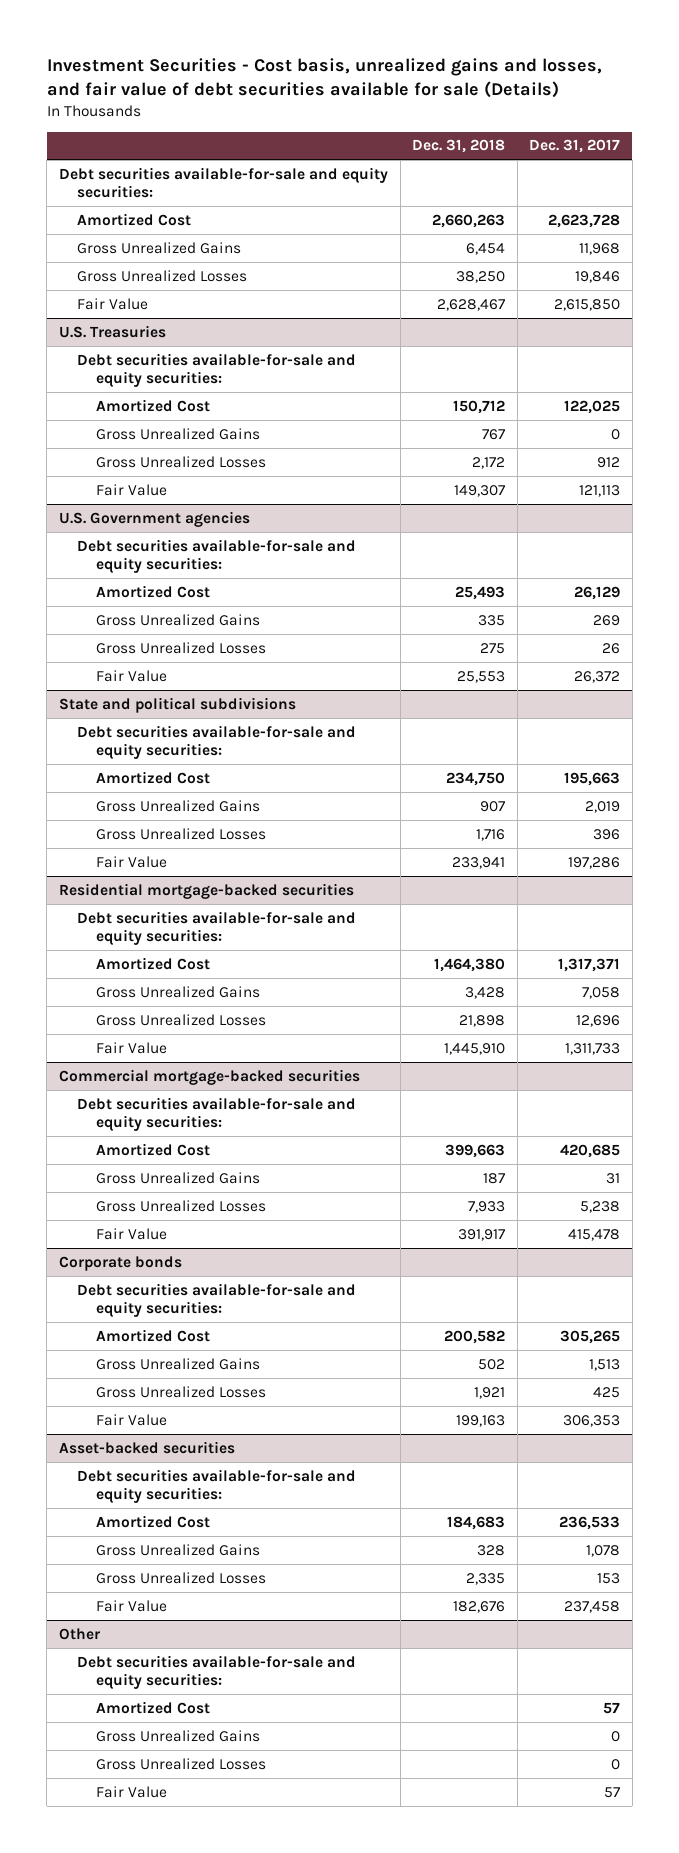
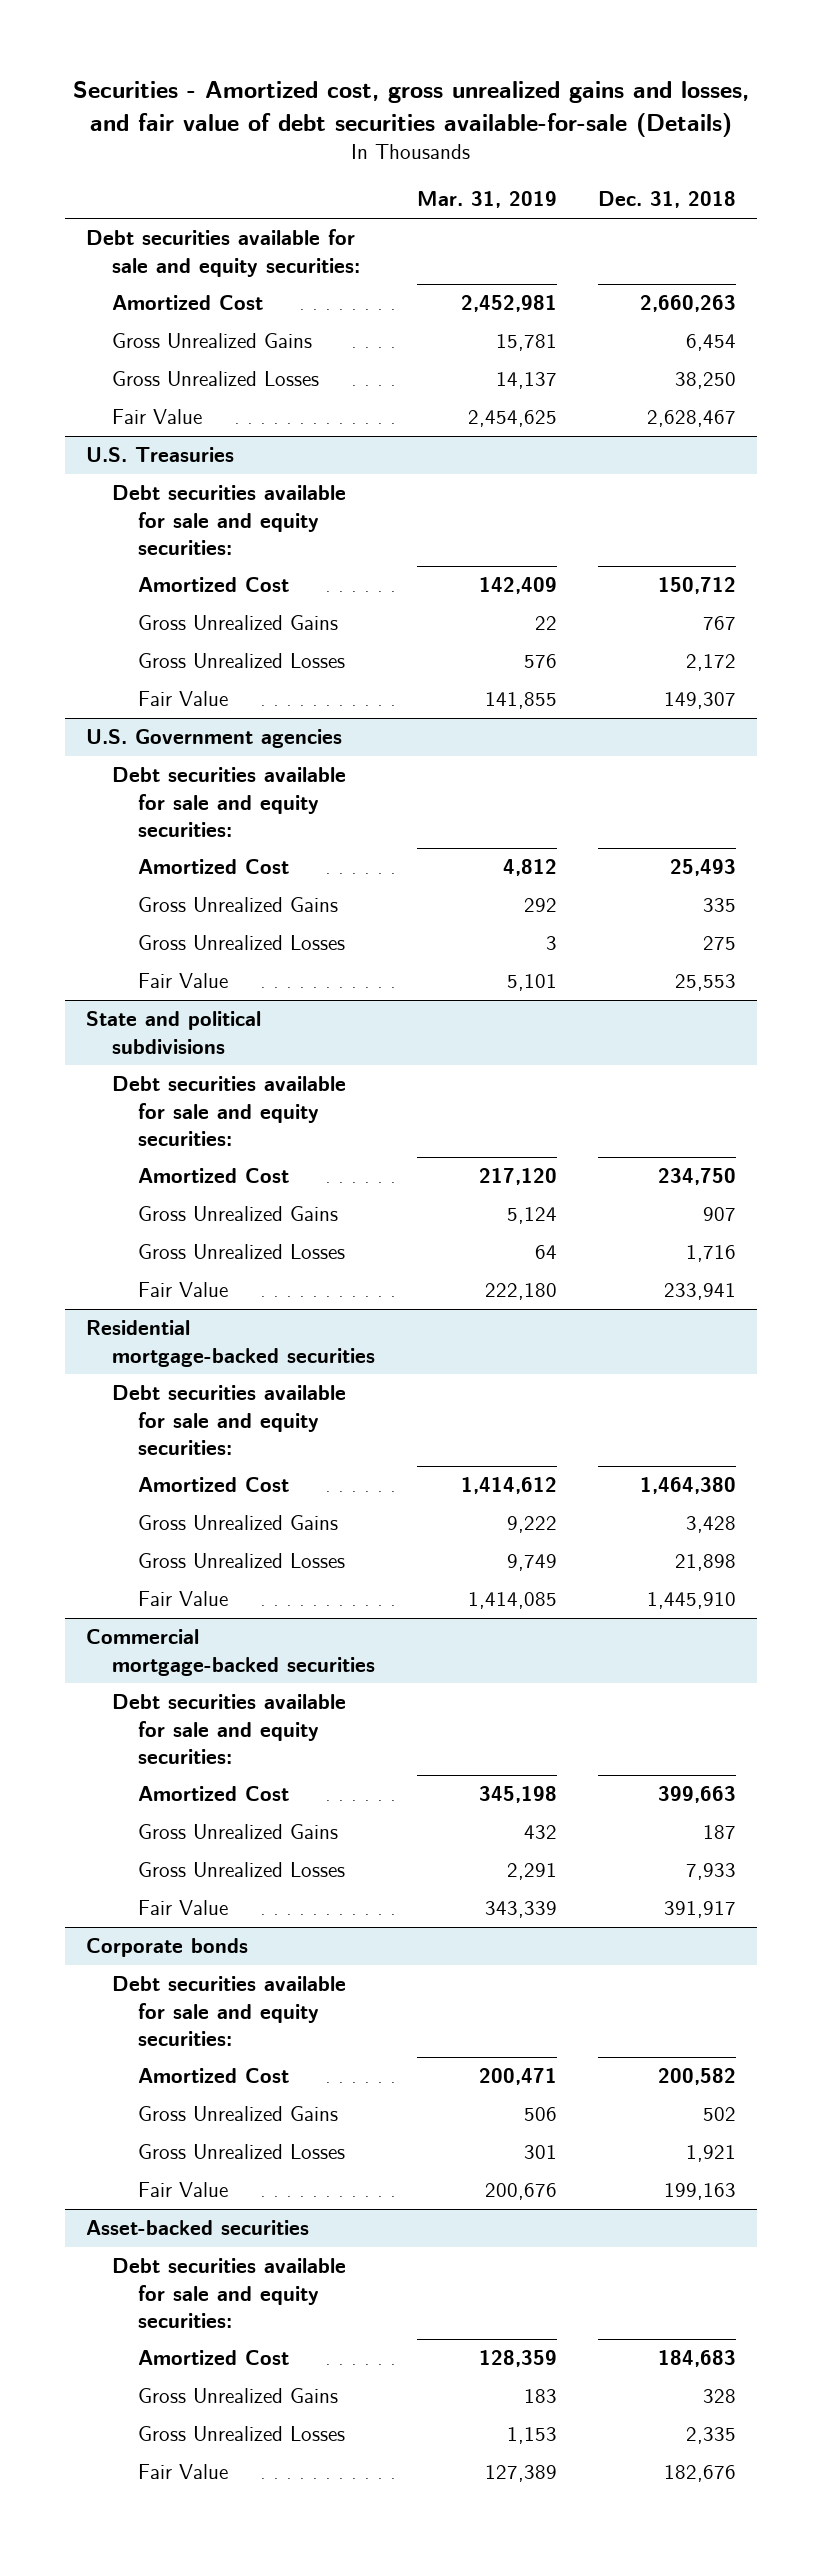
[46,57,602,99] Investment Securities - Cost basis, unrealized gains and losses, and fair value of debt securities available for sale (Details) -> [73,81,750,137] Securities - Amortized cost, gross unrealized gains and losses, and fair value of debt securities available-for-sale (Details)
[529,139,621,154] Dec. 31, 2017 -> none
none -> [416,191,557,209] Mar. 31, 2019
[58,166,388,198] Debt securities available-for-sale and equity securities: -> [86,229,361,277] Debt securities available for sale and equity securities:
[77,352,357,387] Debt securities available-for-sale and equity securities: -> [112,485,347,555] Debt securities available for sale and equity securities:
[77,538,357,573] Debt securities available-for-sale and equity securities: -> [112,767,347,837] Debt securities available for sale and equity securities:
[77,724,357,759] Debt securities available-for-sale and equity securities: -> [112,1076,347,1146] Debt securities available for sale and equity securities:
[77,910,357,945] Debt securities available-for-sale and equity securities: -> [112,1385,347,1455] Debt securities available for sale and equity securities:
[77,1096,357,1131] Debt securities available-for-sale and equity securities: -> [112,1694,347,1764] Debt securities available for sale and equity securities:
[77,1282,357,1317] Debt securities available-for-sale and equity securities: -> [112,1976,347,2046] Debt securities available for sale and equity securities:
[77,1468,357,1503] Debt securities available-for-sale and equity securities: -> [112,2258,347,2328] Debt securities available for sale and equity securities:
[58,1627,100,1640] Other -> none
[77,1654,357,1689] Debt securities available-for-sale and equity securities: -> none
[95,1700,210,1714] Amortized Cost -> none
[95,1729,260,1742] Gross Unrealized Gains -> none
[95,1757,266,1770] Gross Unrealized Losses -> none
[95,1785,167,1798] Fair Value -> none

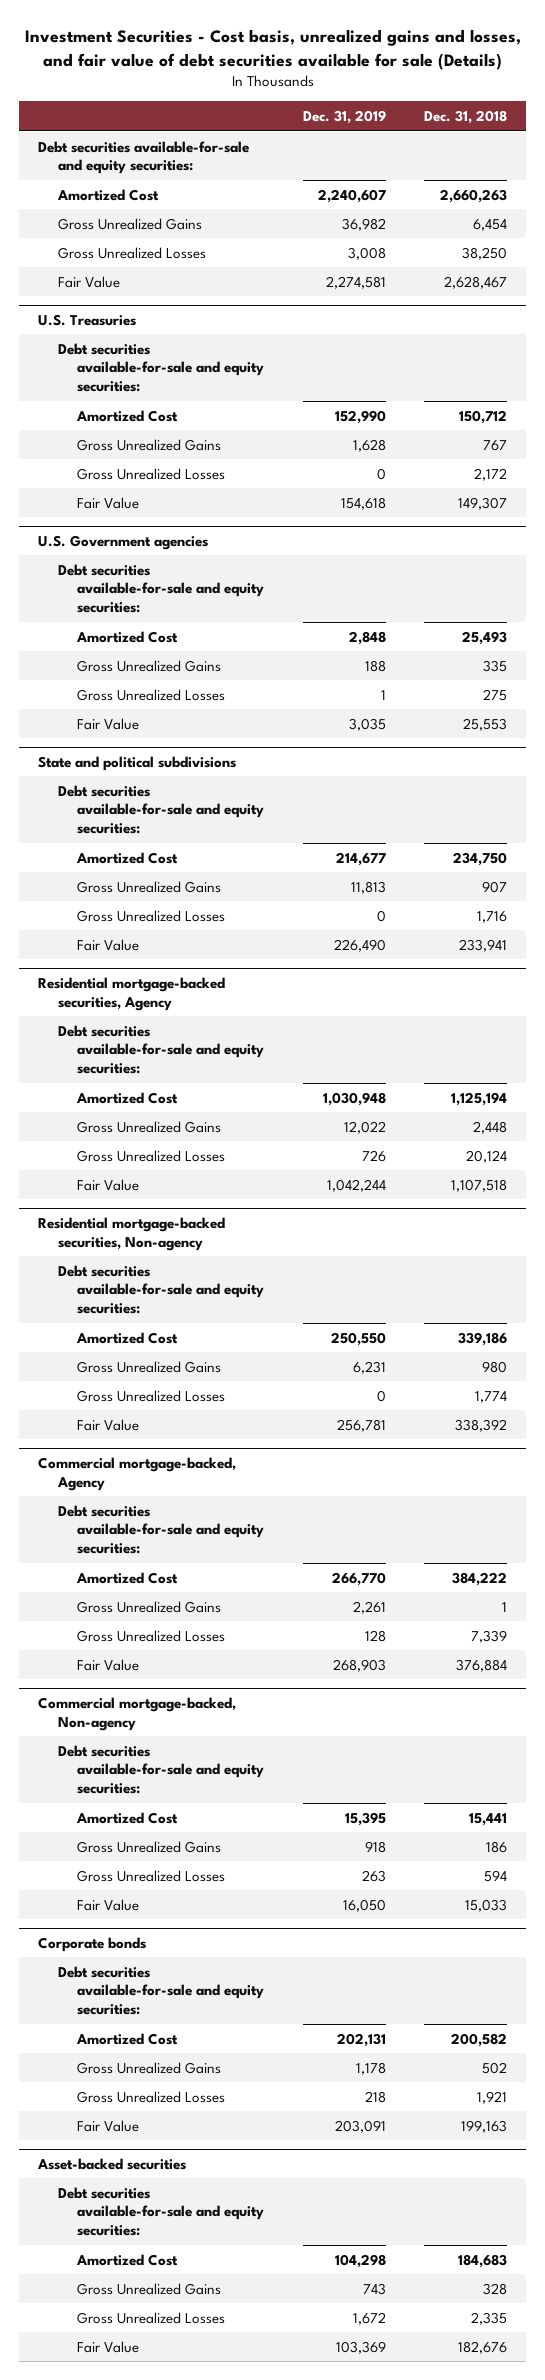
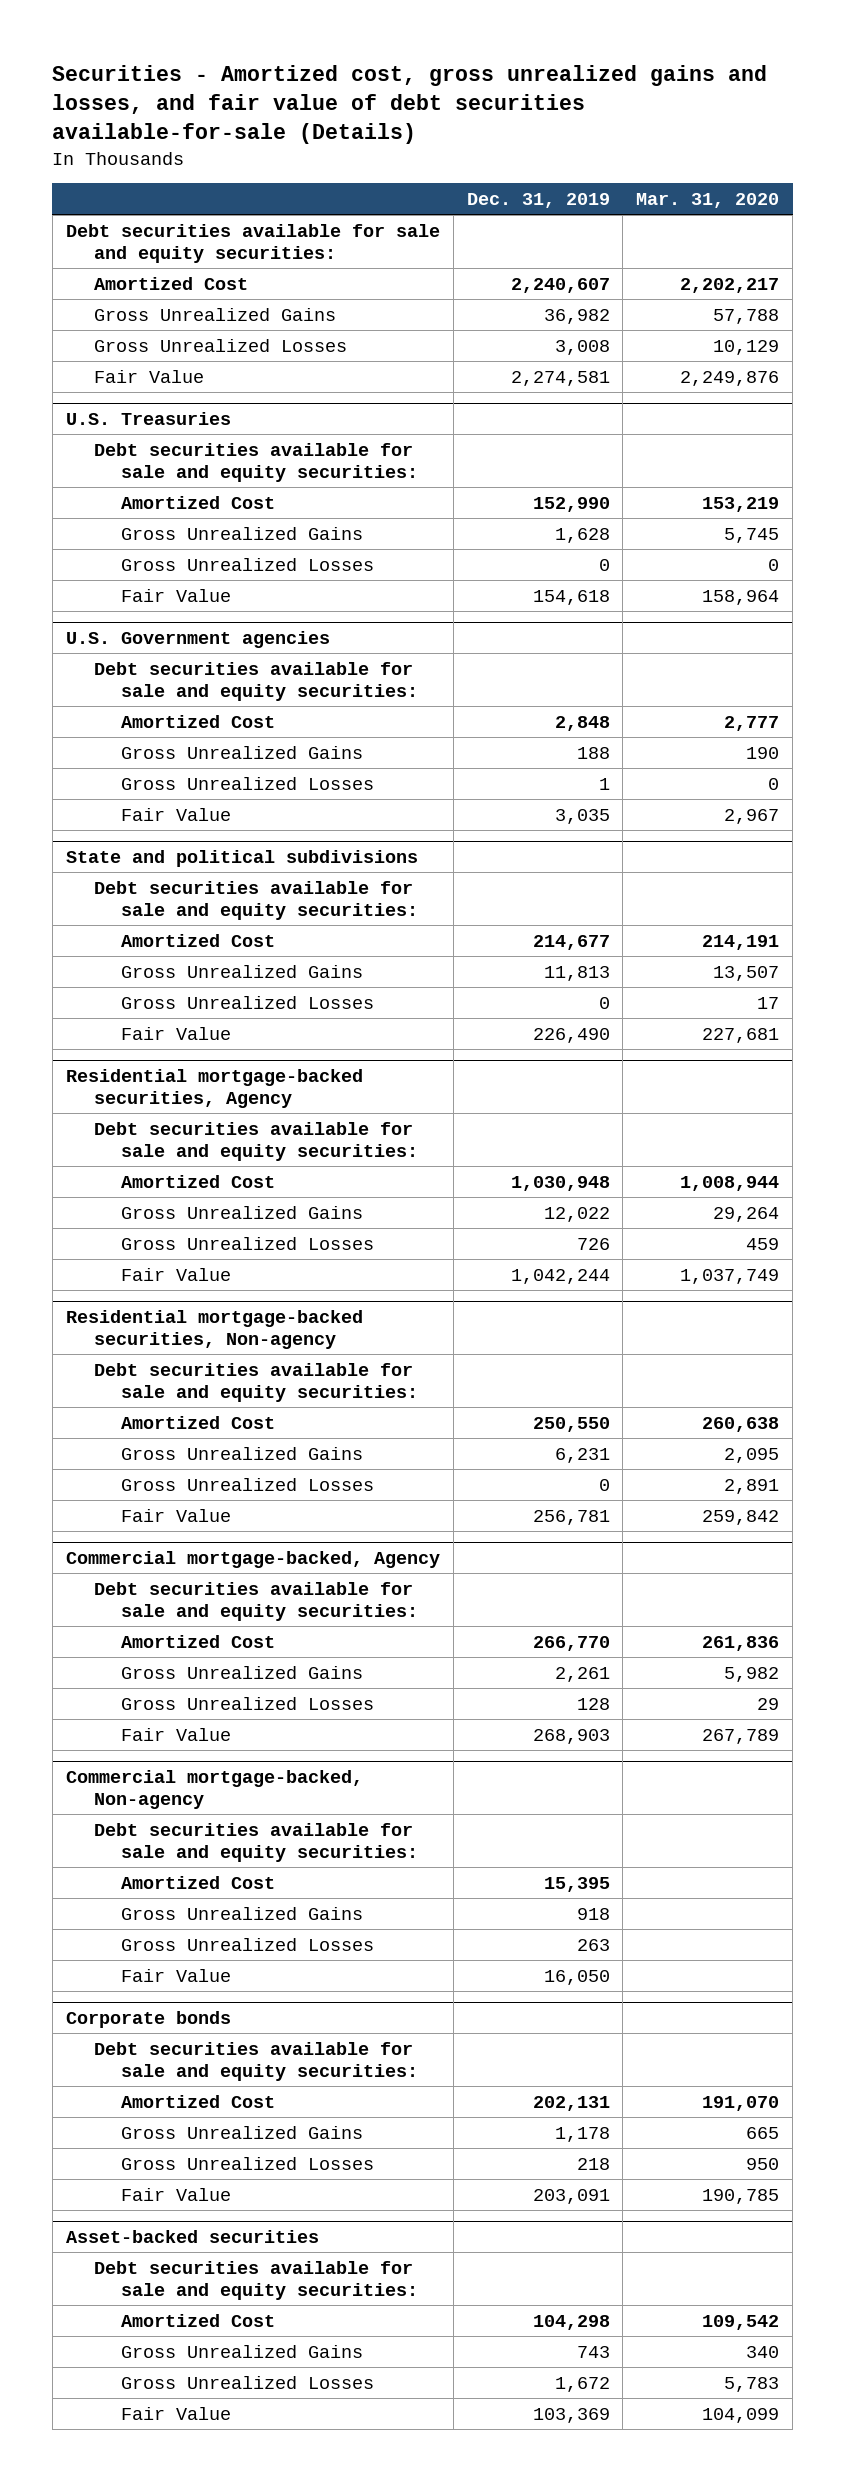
[24,29,521,70] Investment Securities - Cost basis, unrealized gains and losses, and fair value of debt securities available for sale (Details) -> [52,65,768,145] Securities - Amortized cost, gross unrealized gains and losses, and fair value of debt securities available-for-sale (Details)
[423,109,507,124] Dec. 31, 2018 -> none
none -> [636,192,780,208] Mar. 31, 2020
[38,140,250,175] Debt securities available-for-sale and equity securities: -> [65,223,440,264] Debt securities available for sale and equity securities:
[57,342,265,392] Debt securities available-for-sale and equity securities: -> [93,442,419,483] Debt securities available for sale and equity securities:
[57,563,265,613] Debt securities available-for-sale and equity securities: -> [93,661,419,702] Debt securities available for sale and equity securities:
[57,784,265,834] Debt securities available-for-sale and equity securities: -> [93,880,419,921] Debt securities available for sale and equity securities:
[57,1024,265,1074] Debt securities available-for-sale and equity securities: -> [93,1121,419,1162] Debt securities available for sale and equity securities:
[57,1264,265,1314] Debt securities available-for-sale and equity securities: -> [93,1362,419,1403] Debt securities available for sale and equity securities:
[57,1504,265,1554] Debt securities available-for-sale and equity securities: -> [93,1581,419,1622] Debt securities available for sale and equity securities:
[57,1744,265,1794] Debt securities available-for-sale and equity securities: -> [93,1822,419,1863] Debt securities available for sale and equity securities:
[57,1965,265,2015] Debt securities available-for-sale and equity securities: -> [93,2041,419,2082] Debt securities available for sale and equity securities:
[57,2186,265,2236] Debt securities available-for-sale and equity securities: -> [93,2260,419,2301] Debt securities available for sale and equity securities:

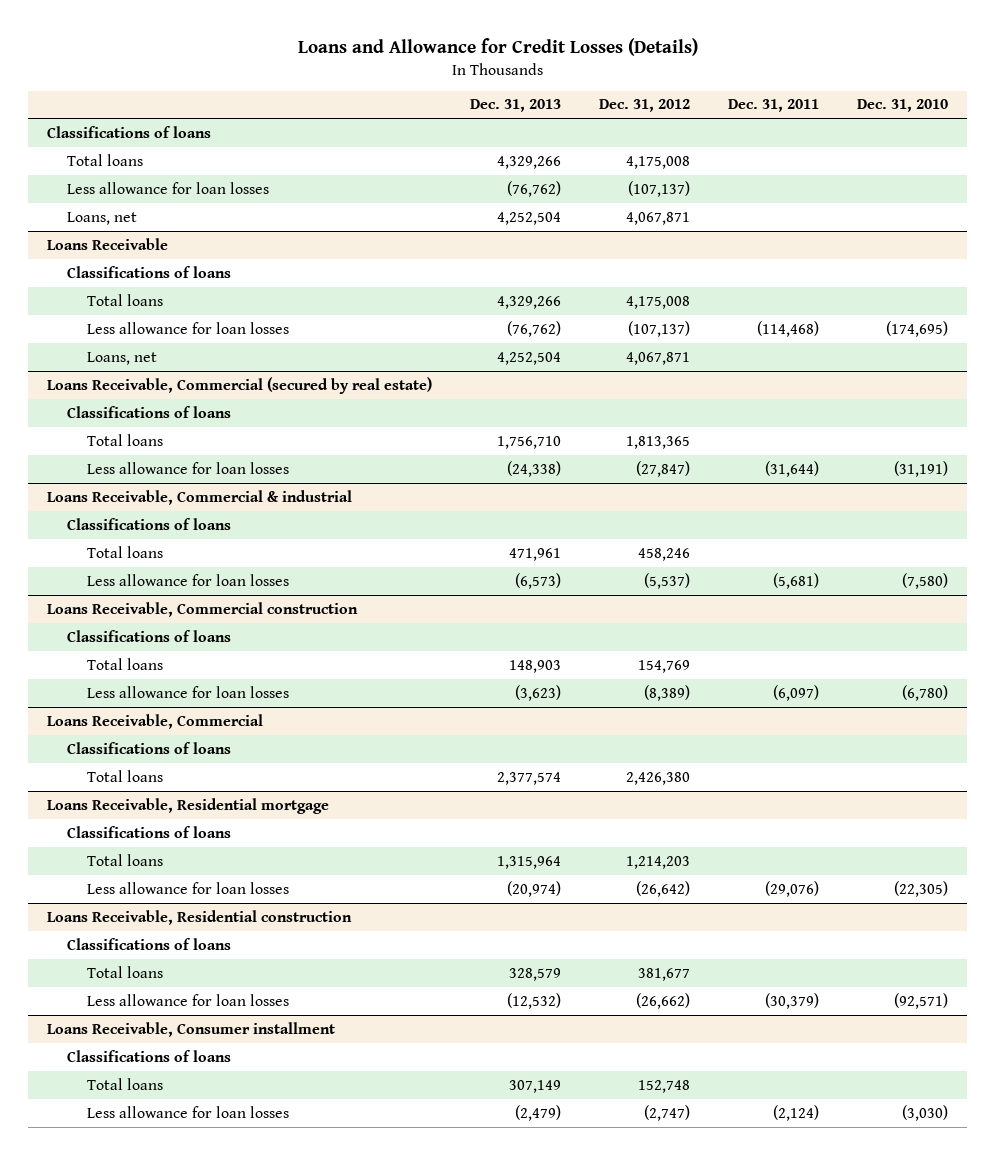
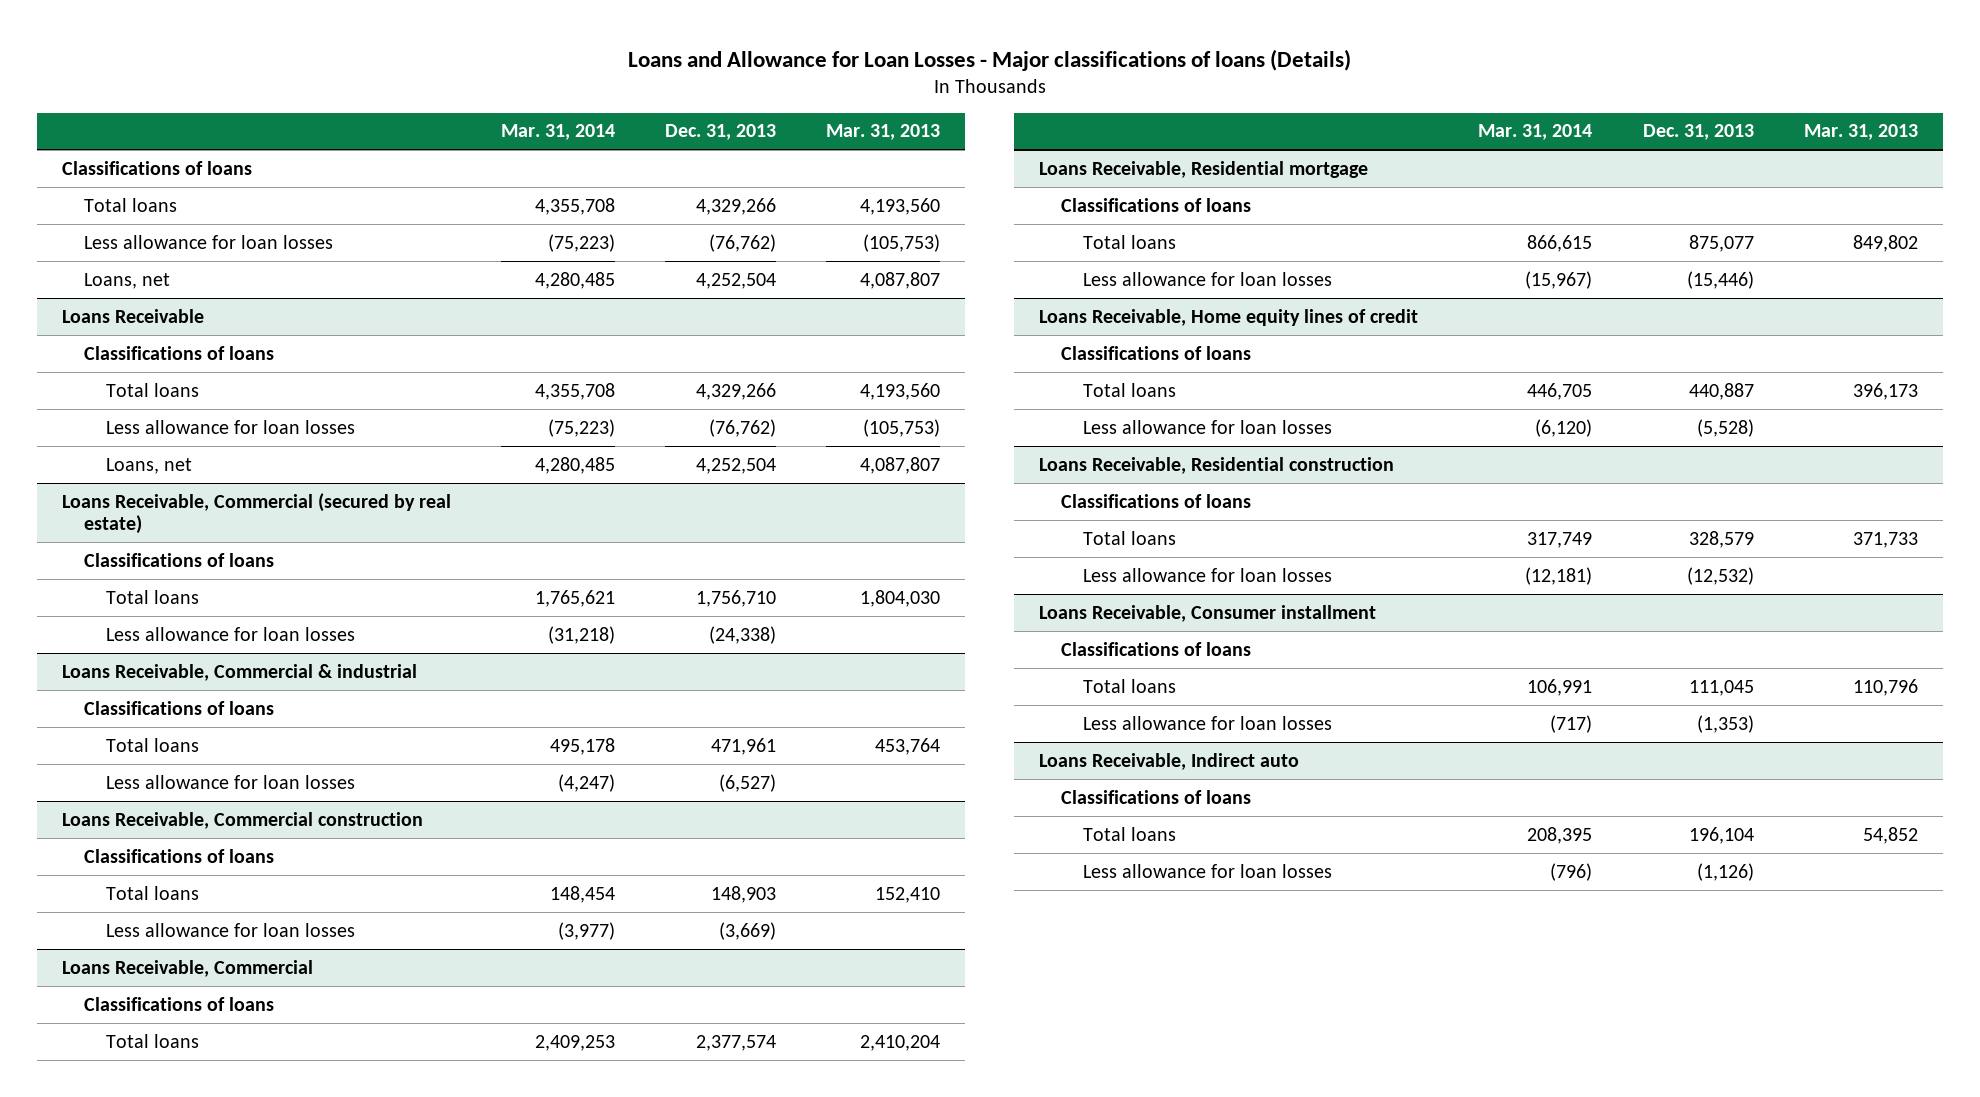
[297,37,698,56] Loans and Allowance for Credit Losses (Details) -> [627,48,1351,71] Loans and Allowance for Loan Losses - Major classifications of loans (Details)
[599,99,691,113] Dec. 31, 2012 -> none
[728,99,820,113] Dec. 31, 2011 -> none
[857,99,949,113] Dec. 31, 2010 -> none
none -> [501,124,616,141] Mar. 31, 2014
none -> [826,124,941,141] Mar. 31, 2013
[515,572,562,589] (6,573) -> [719,773,777,792] (6,527)
[515,684,562,701] (3,623) -> [719,921,777,940] (3,669)
[497,855,562,869] 1,315,964 -> [1688,234,1754,252] 875,077
[507,880,562,897] (20,974) -> [1686,270,1754,289] (15,446)
none -> [1039,308,1419,326] Loans Receivable, Home equity lines of credit
none -> [1061,345,1252,360] Classifications of loans
none -> [1082,382,1176,397] Total loans
none -> [1082,419,1332,434] Less allowance for loan losses
[509,1079,562,1093] 307,149 -> [1688,679,1754,696] 111,045
[515,1104,562,1121] (2,479) -> [1696,714,1754,733] (1,353)
none -> [1039,752,1300,770] Loans Receivable, Indirect auto
none -> [1061,789,1252,804] Classifications of loans
none -> [1082,826,1176,841] Total loans
none -> [1082,863,1332,878] Less allowance for loan losses

